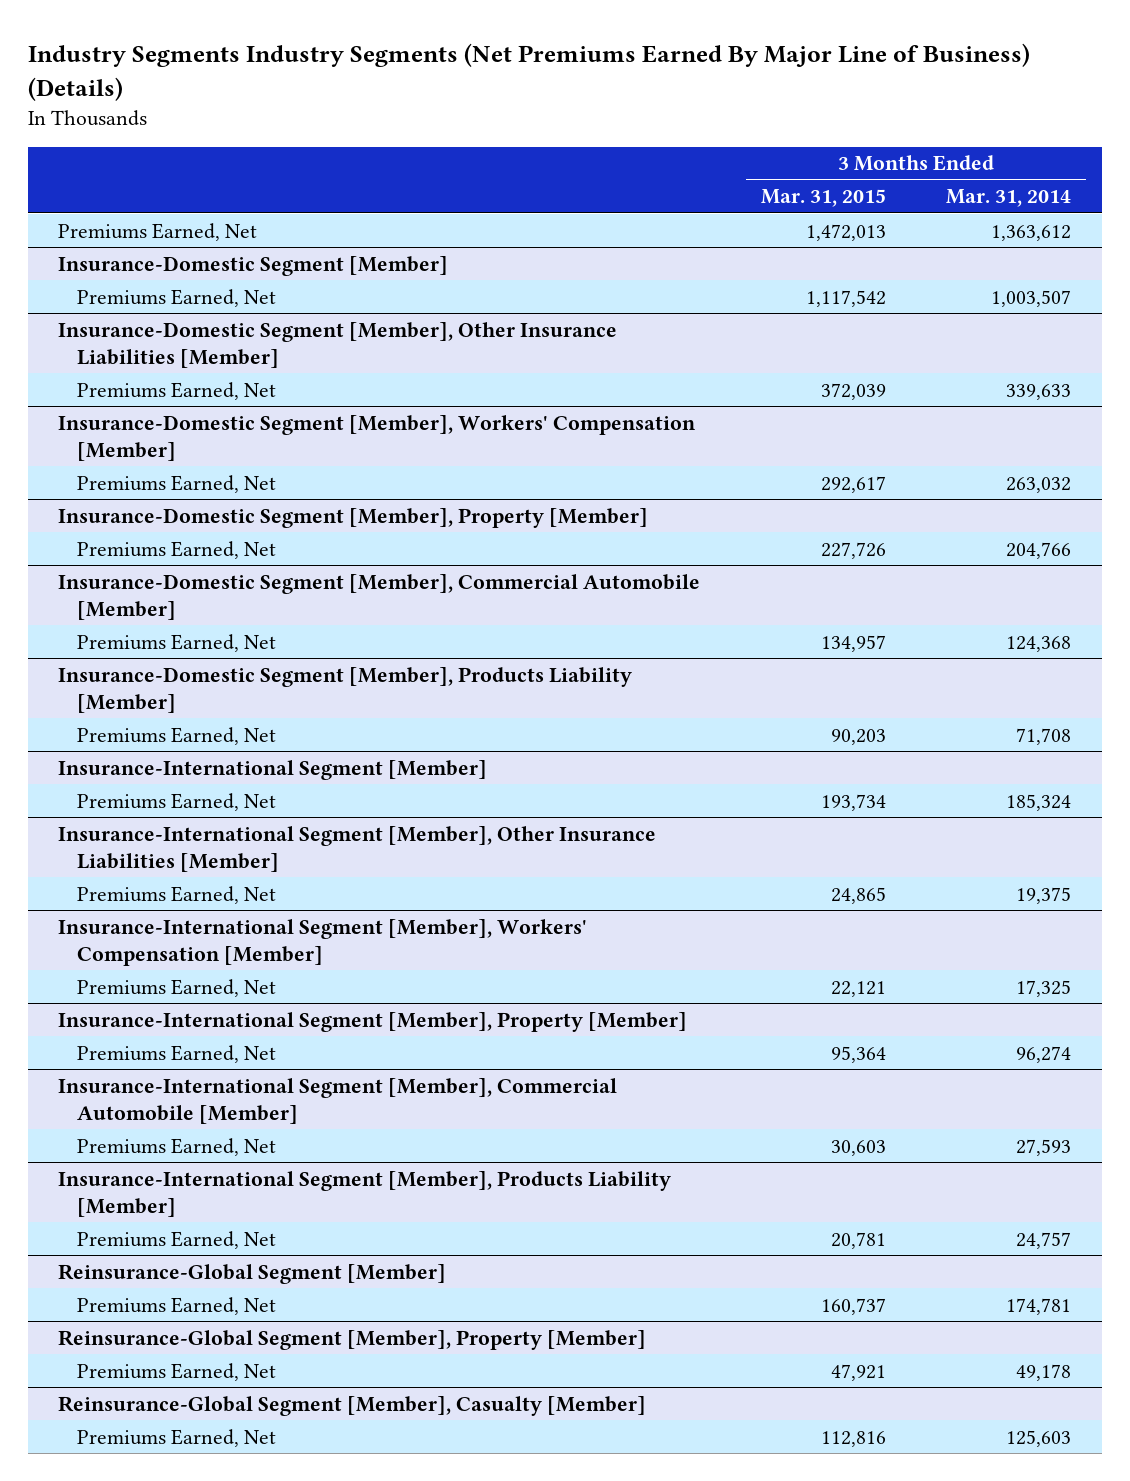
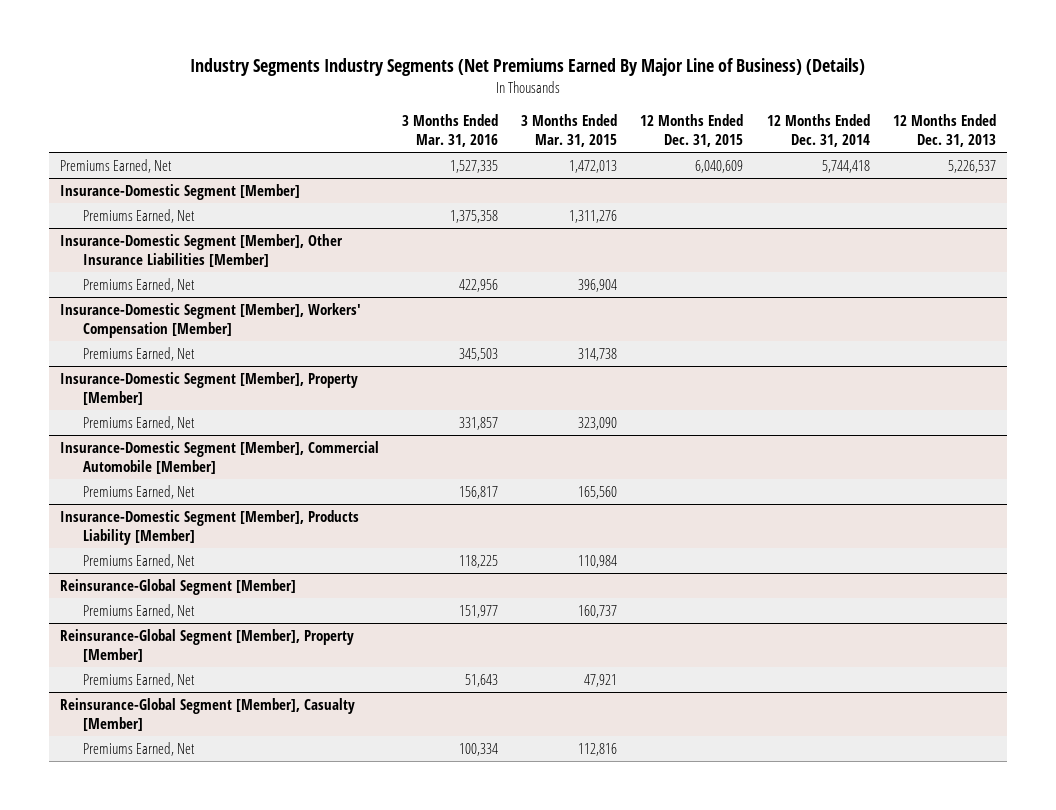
[946,189,1072,208] Mar. 31, 2014 -> none
none -> [402,114,499,148] 3 Months Ended Mar. 31, 2016
none -> [640,114,744,148] 12 Months Ended Dec. 31, 2015
none -> [766,114,870,148] 12 Months Ended Dec. 31, 2014
none -> [892,114,996,148] 12 Months Ended Dec. 31, 2013
[805,289,886,307] 1,117,542 -> [569,210,618,224] 1,311,276
[820,382,886,400] 372,039 -> [578,279,618,293] 396,904
[820,475,886,493] 292,617 -> [578,348,618,362] 314,738
[820,541,886,559] 227,726 -> [578,417,618,431] 323,090
[820,634,886,652] 134,957 -> [578,486,618,500] 165,560
[58,759,488,780] Insurance-International Segment [Member] -> none
[76,792,276,811] Premiums Earned, Net -> none
[58,825,657,872] Insurance-International Segment [Member], Other Insurance Liabilities [Member] -> none
[76,885,276,904] Premiums Earned, Net -> none
[58,918,588,966] Insurance-International Segment [Member], Workers' Compensation [Member] -> none
[76,978,276,997] Premiums Earned, Net -> none
[58,1011,688,1032] Insurance-International Segment [Member], Property [Member] -> none
[76,1044,276,1063] Premiums Earned, Net -> none
[58,1077,618,1124] Insurance-International Segment [Member], Commercial Automobile [Member] -> none
[76,1137,276,1156] Premiums Earned, Net -> none
[58,1170,672,1217] Insurance-International Segment [Member], Products Liability [Member] -> none
[76,1230,276,1249] Premiums Earned, Net -> none
[830,728,886,745] 90,203 -> [578,555,618,569] 110,984

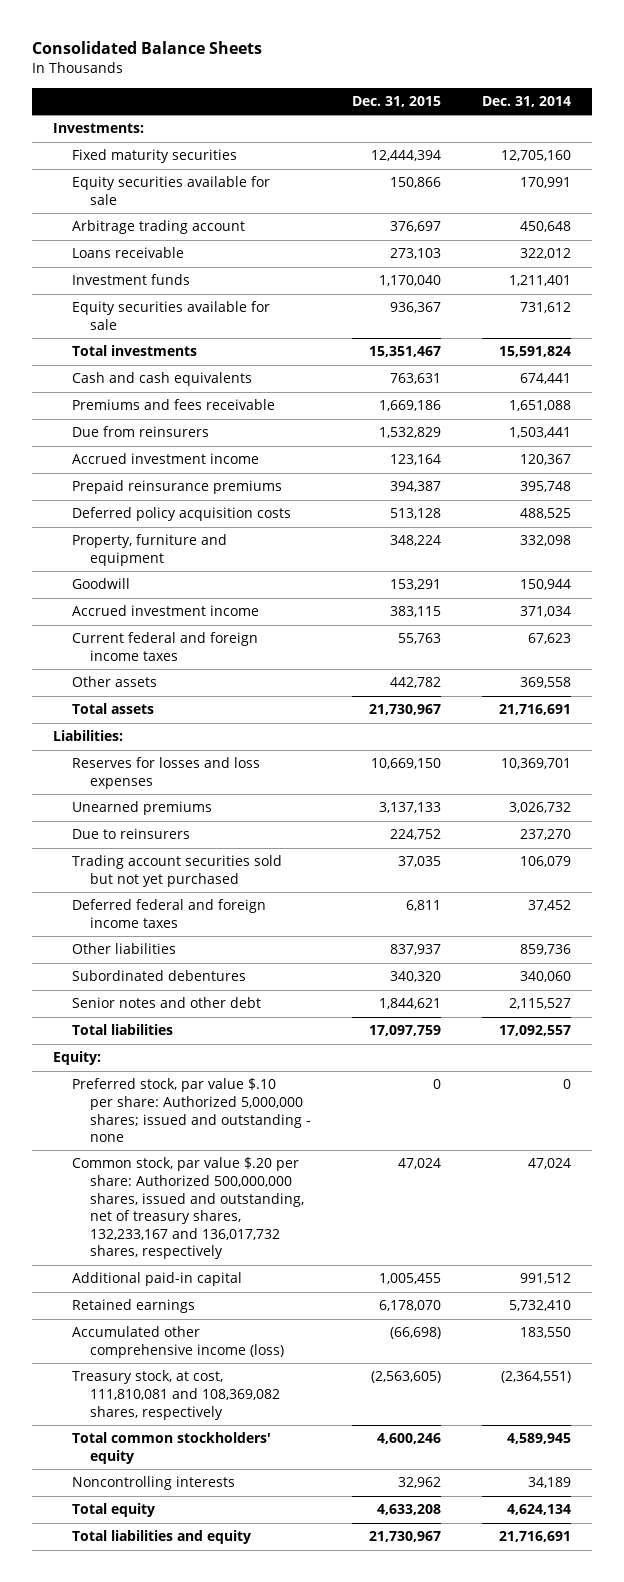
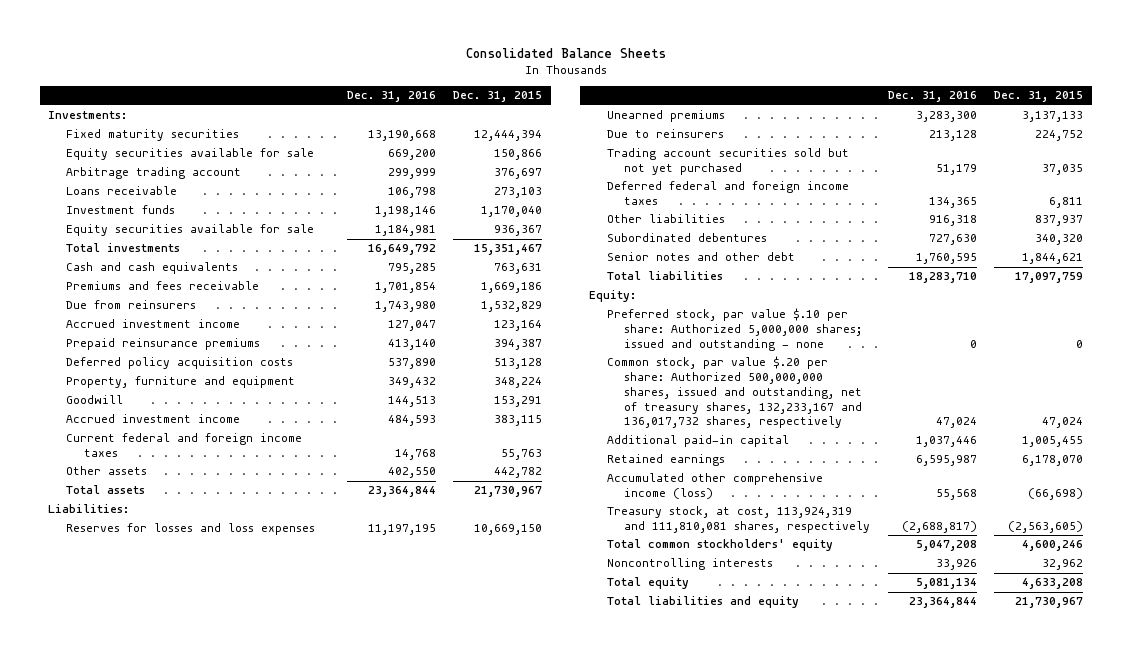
[482,95,572,107] Dec. 31, 2014 -> none
none -> [346,91,436,103] Dec. 31, 2016
[71,1370,281,1420] Treasury stock, at cost, 111,810,081 and 108,369,082 shares, respectively -> [606,506,871,534] Treasury stock, at cost, 113,924,319 and 111,810,081 shares, respectively

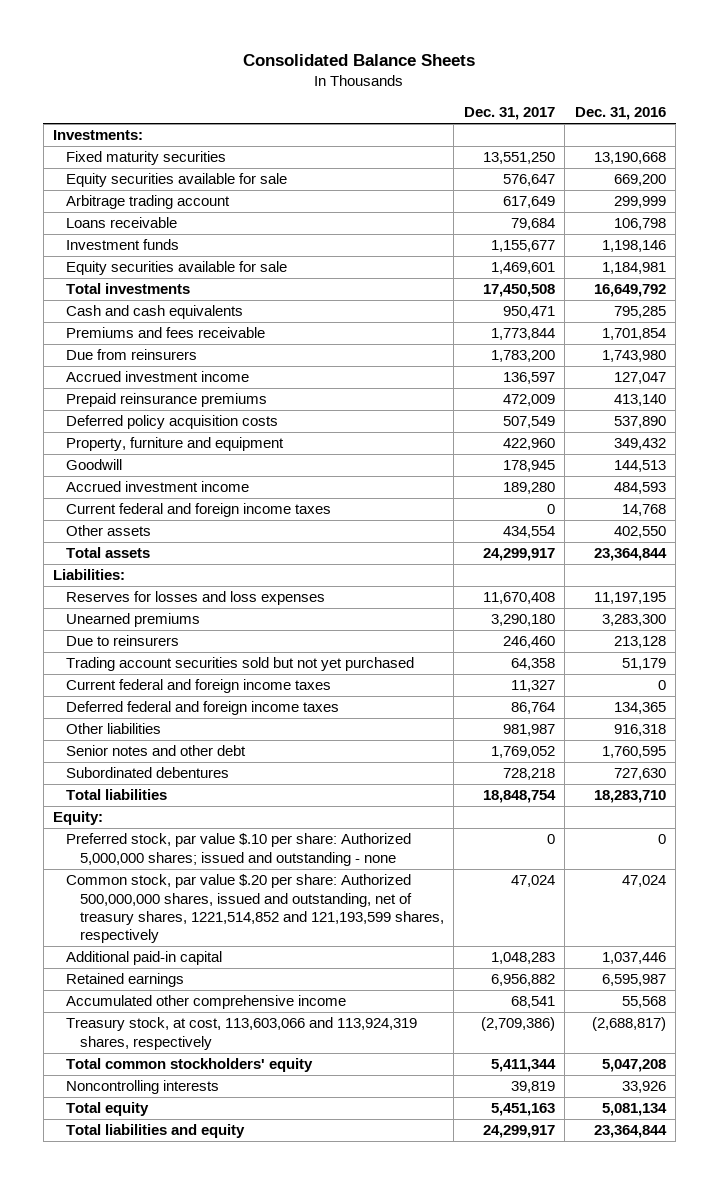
[453,91,543,103] Dec. 31, 2015 -> none
none -> [463,107,555,121] Dec. 31, 2017
none -> [66,679,332,694] Current federal and foreign income taxes
[606,233,767,243] Subordinated debentures -> [66,767,230,779] Subordinated debentures
[606,356,863,429] Common stock, par value $.20 per share: Authorized 500,000,000 shares, issued and outstanding, net of treasury shares, 132,233,167 and 136,017,732 shares, respectively -> [66,874,444,944] Common stock, par value $.20 per share: Authorized 500,000,000 shares, issued and outstanding, net of treasury shares, 1221,514,852 and 121,193,599 shares, respectively
[606,473,823,500] Accumulated other comprehensive income (loss) -> [66,995,347,1010] Accumulated other comprehensive income
[606,506,871,534] Treasury stock, at cost, 113,924,319 and 111,810,081 shares, respectively -> [66,1017,418,1050] Treasury stock, at cost, 113,603,066 and 113,924,319 shares, respectively

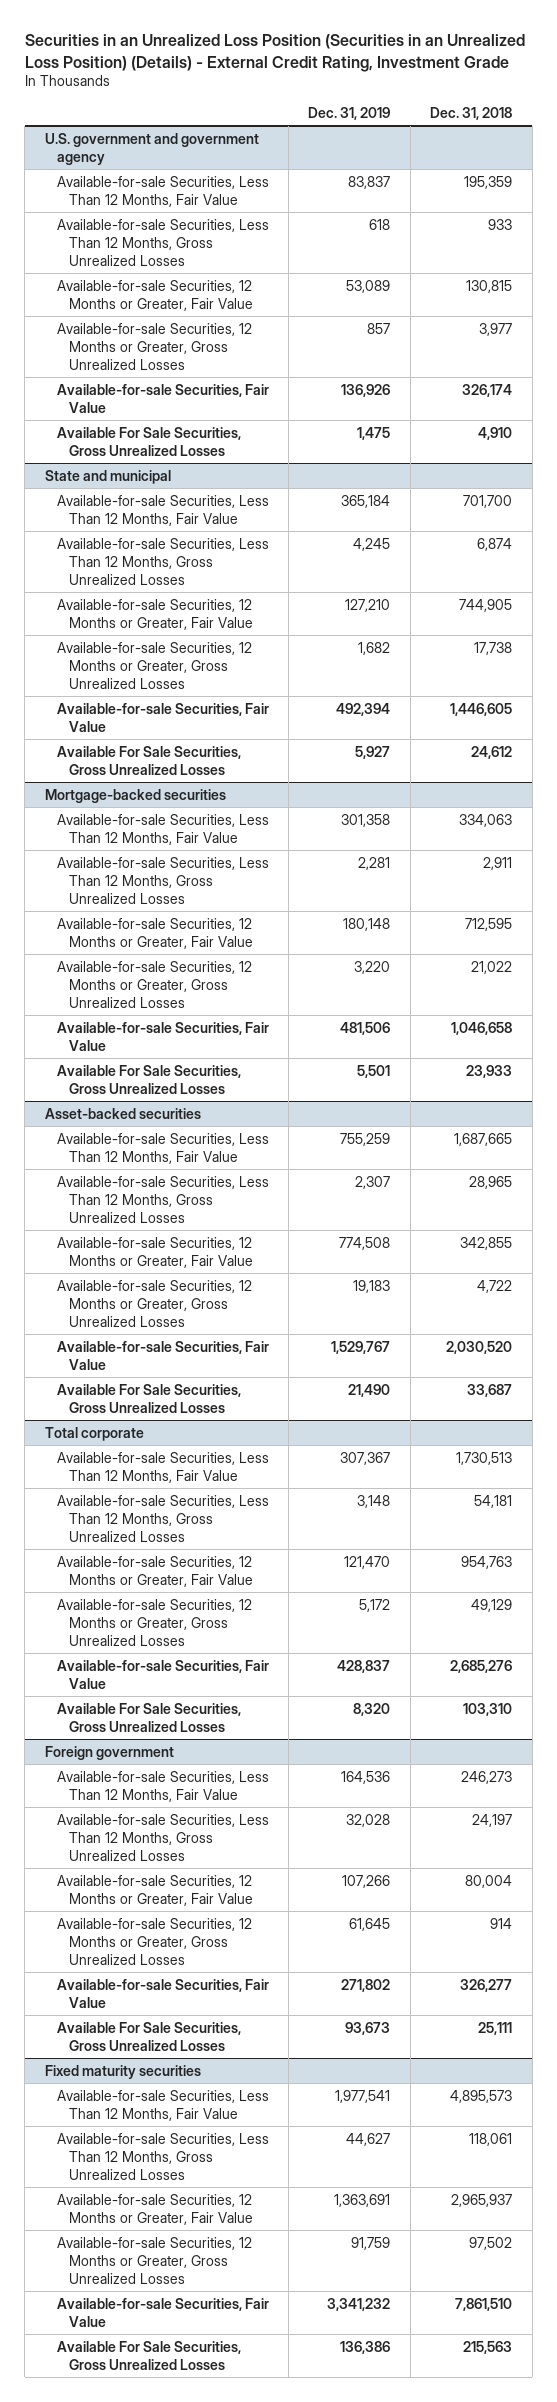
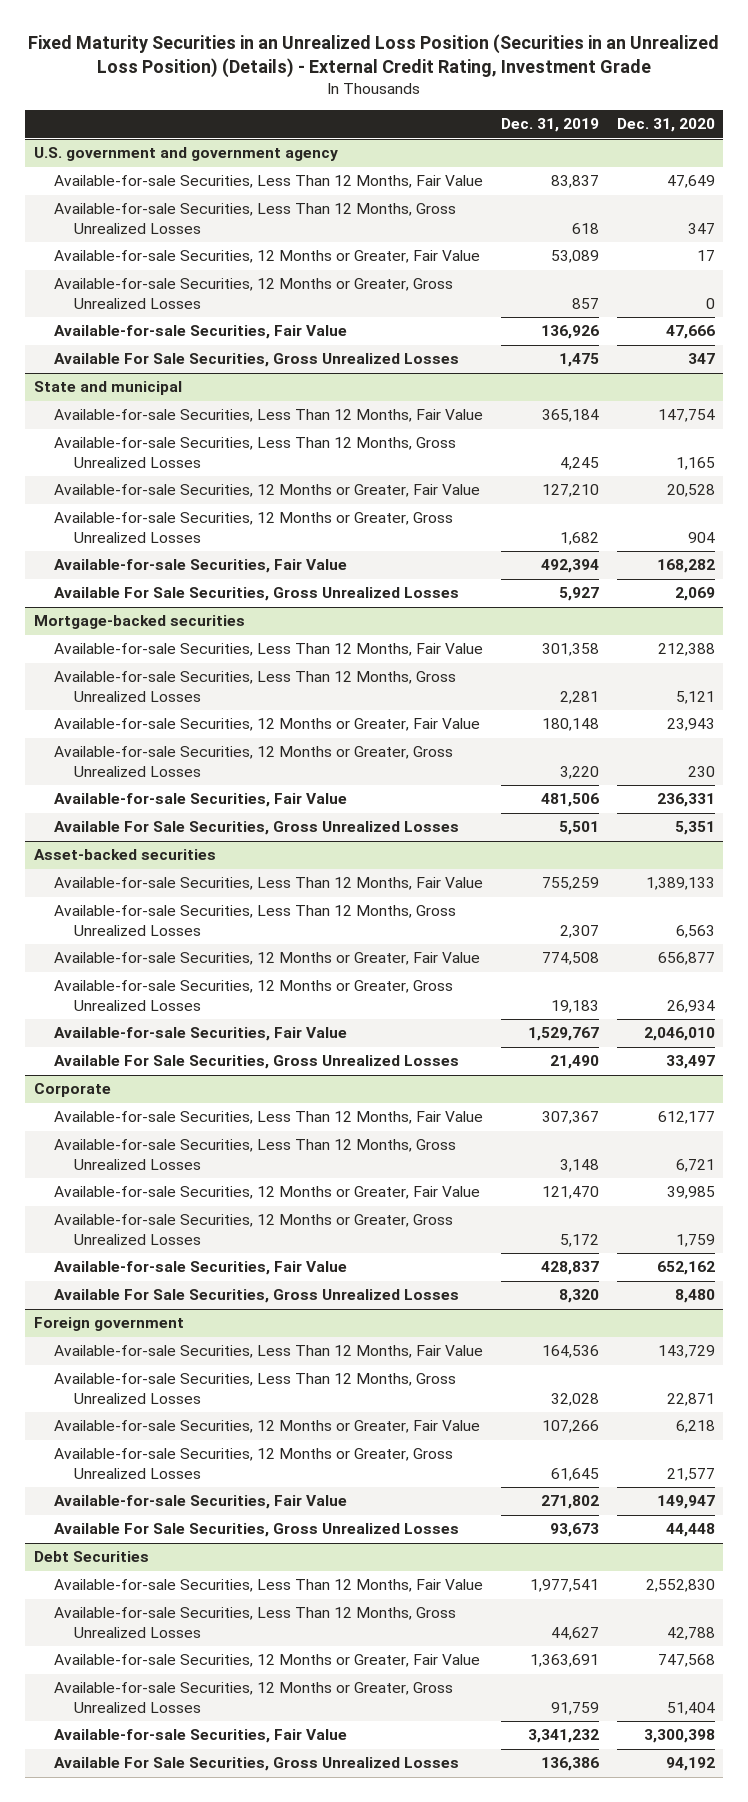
[24,34,525,72] Securities in an Unrealized Loss Position (Securities in an Unrealized Loss Position) (Details) - External Credit Rating, Investment Grade -> [28,34,720,79] Fixed Maturity Securities in an Unrealized Loss Position (Securities in an Unrealized Loss Position) (Details) - External Credit Rating, Investment Grade
[430,106,513,120] Dec. 31, 2018 -> none
none -> [616,118,715,133] Dec. 31, 2020
[44,1426,144,1441] Total corporate -> [33,1083,111,1098] Corporate
[44,2064,201,2079] Fixed maturity securities -> [33,1551,149,1563] Debt Securities

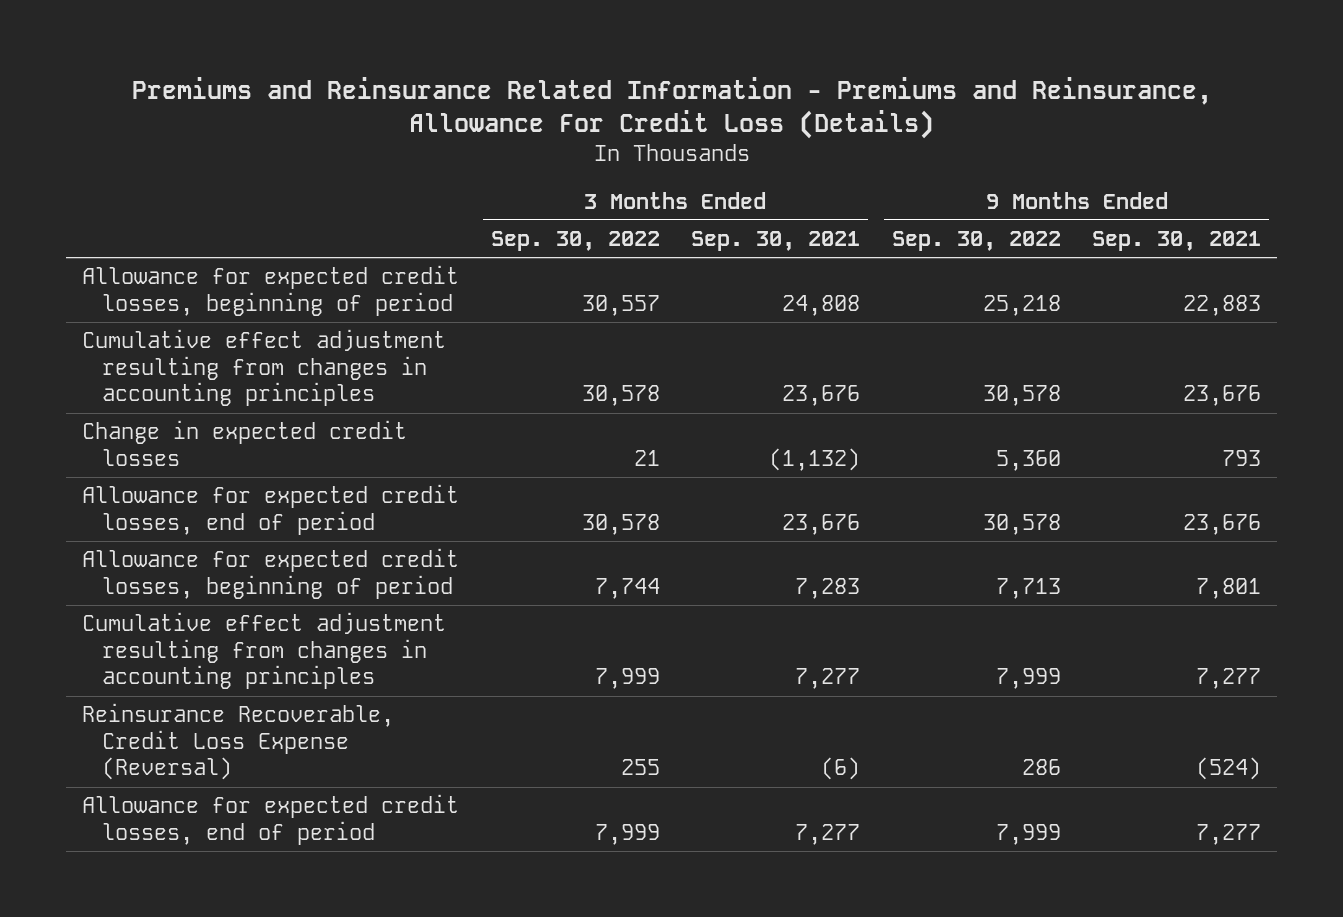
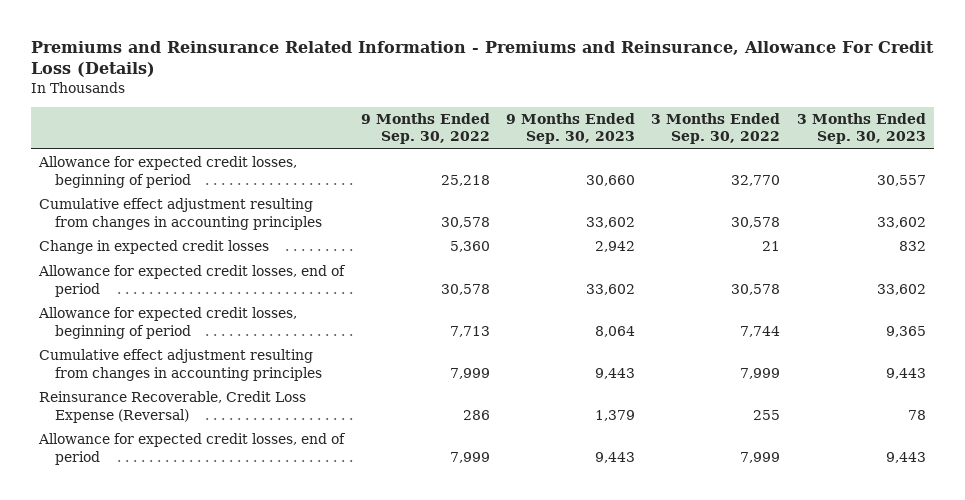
[691,231,861,252] Sep. 30, 2021 -> none
[1092,231,1262,252] Sep. 30, 2021 -> none
none -> [506,113,636,145] 9 Months Ended Sep. 30, 2023
none -> [796,113,926,145] 3 Months Ended Sep. 30, 2023
[581,294,660,316] 30,557 -> [731,174,781,186] 32,770

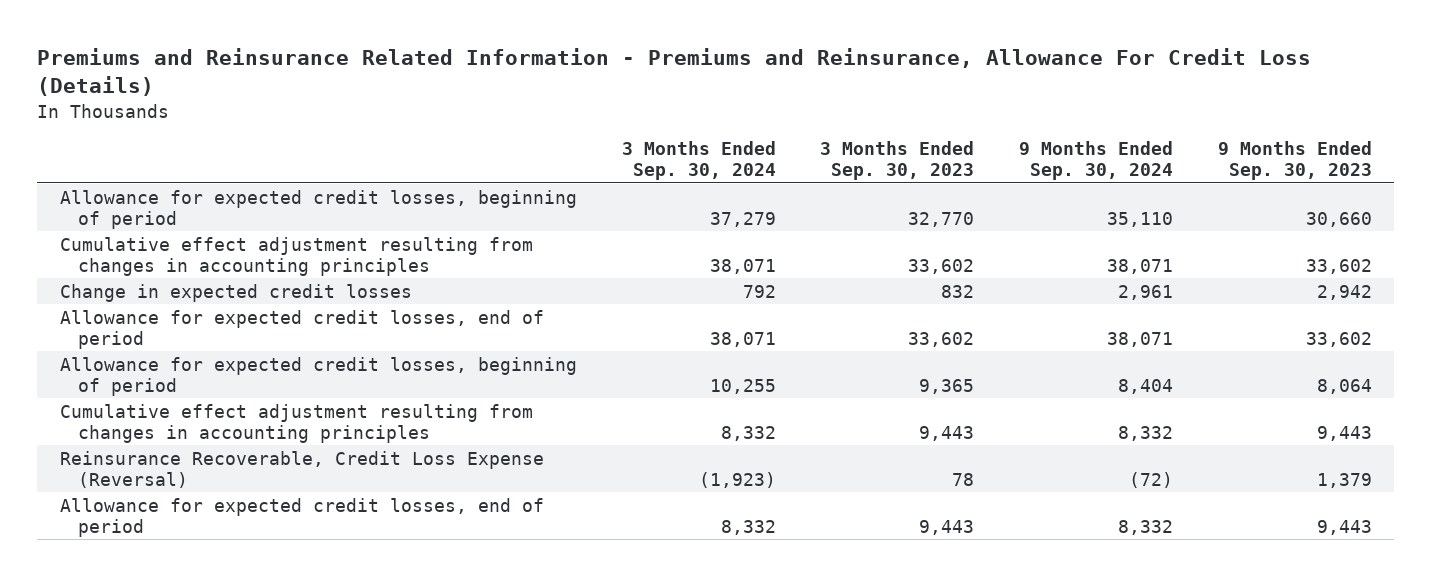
[360,113,490,145] 9 Months Ended Sep. 30, 2022 -> none
[651,113,781,145] 3 Months Ended Sep. 30, 2022 -> none
none -> [621,141,776,181] 3 Months Ended Sep. 30, 2024
none -> [1019,141,1174,181] 9 Months Ended Sep. 30, 2024
[876,174,926,186] 30,557 -> [908,211,975,227] 32,770

